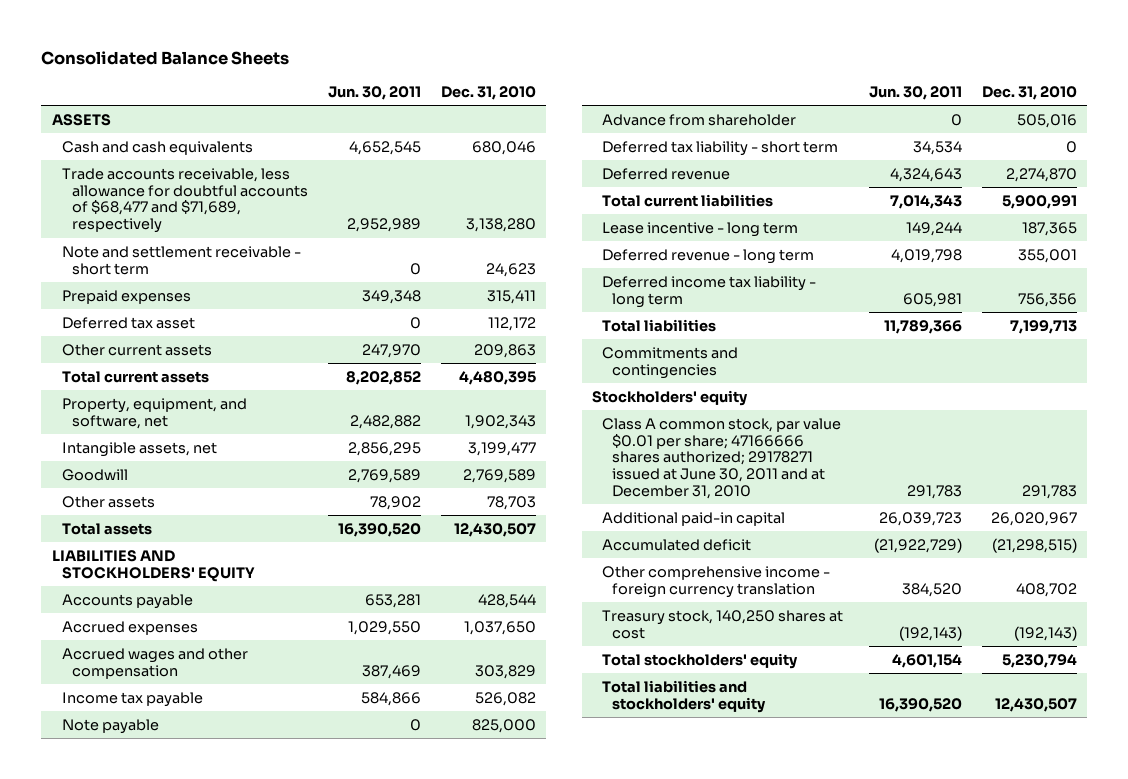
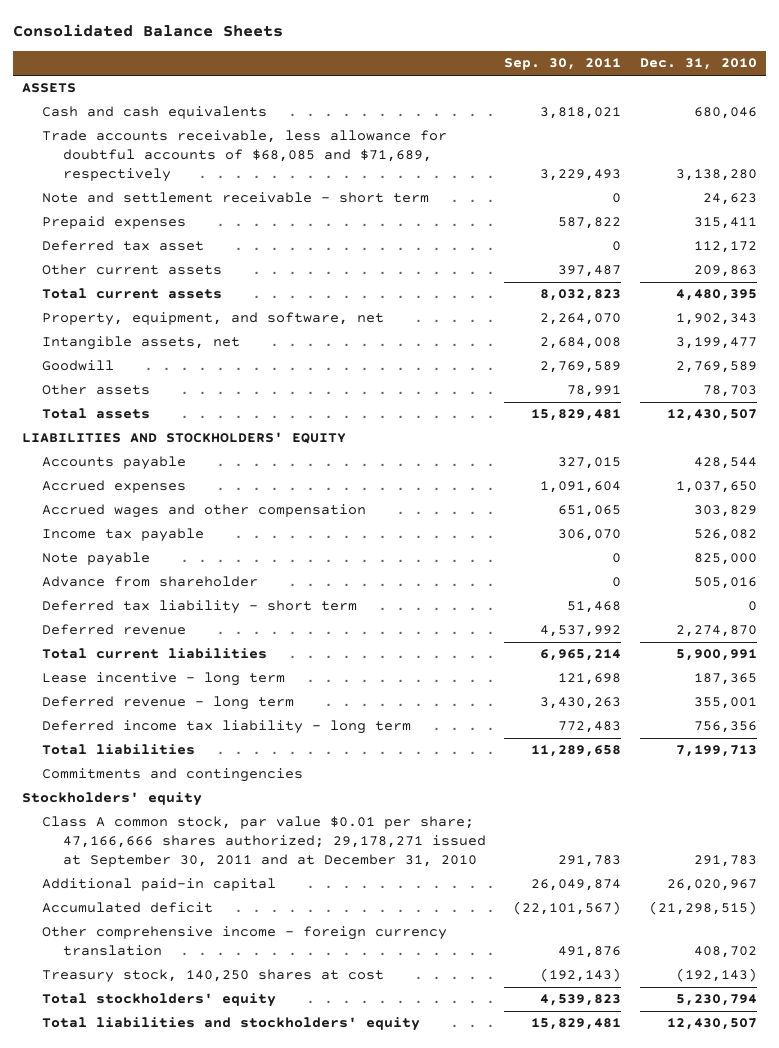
[328,85,422,100] Jun. 30, 2011 -> none
none -> [504,58,622,71] Sep. 30, 2011
[61,167,308,234] Trade accounts receivable, less allowance for doubtful accounts of $68,477 and $71,689, respectively -> [42,130,448,183] Trade accounts receivable, less allowance for doubtful accounts of $68,085 and $71,689, respectively
[602,417,842,499] Class A common stock, par value $0.01 per share; 47166666 shares authorized; 29178271 issued at June 30, 2011 and at December 31, 2010 -> [42,816,486,868] Class A common stock, par value $0.01 per share; 47,166,666 shares authorized; 29,178,271 issued at September 30, 2011 and at December 31, 2010

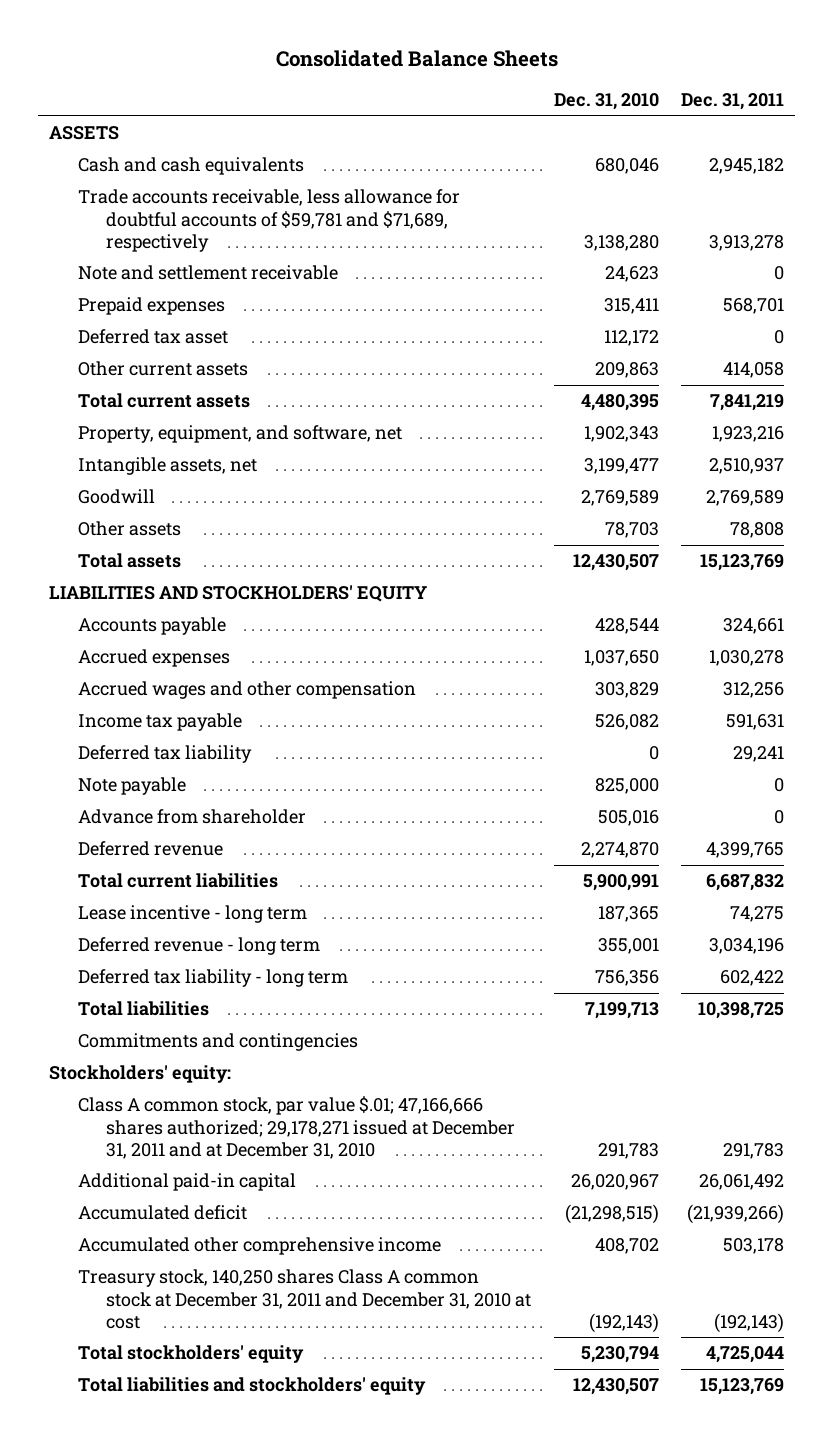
[504,58,622,71] Sep. 30, 2011 -> none
none -> [681,93,785,111] Dec. 31, 2011
[42,130,448,183] Trade accounts receivable, less allowance for doubtful accounts of $68,085 and $71,689, respectively -> [77,189,460,252] Trade accounts receivable, less allowance for doubtful accounts of $59,781 and $71,689, respectively
[42,192,430,204] Note and settlement receivable - short term -> [77,265,338,281] Note and settlement receivable
none -> [77,745,252,764] Deferred tax liability
[42,600,358,615] Deferred tax liability - short term -> none
[42,720,412,735] Deferred income tax liability - long term -> [77,969,348,988] Deferred tax liability - long term
[22,792,203,807] Stockholders' equity -> [49,1065,232,1084] Stockholders' equity:
[42,816,486,868] Class A common stock, par value $0.01 per share; 47,166,666 shares authorized; 29,178,271 issued at September 30, 2011 and at December 31, 2010 -> [77,1096,516,1159] Class A common stock, par value $.01; 47,166,666 shares authorized; 29,178,271 issued at December 31, 2011 and at December 31, 2010
[42,926,448,957] Other comprehensive income - foreign currency translation -> [77,1237,441,1256] Accumulated other comprehensive income
[42,969,385,984] Treasury stock, 140,250 shares at cost -> [77,1269,532,1329] Treasury stock, 140,250 shares Class A common stock at December 31, 2011 and December 31, 2010 at cost

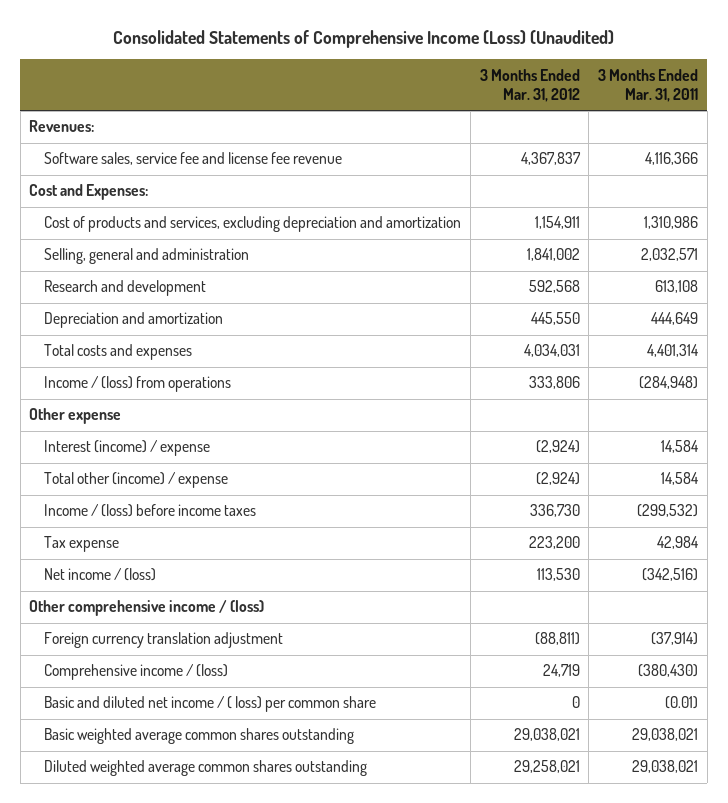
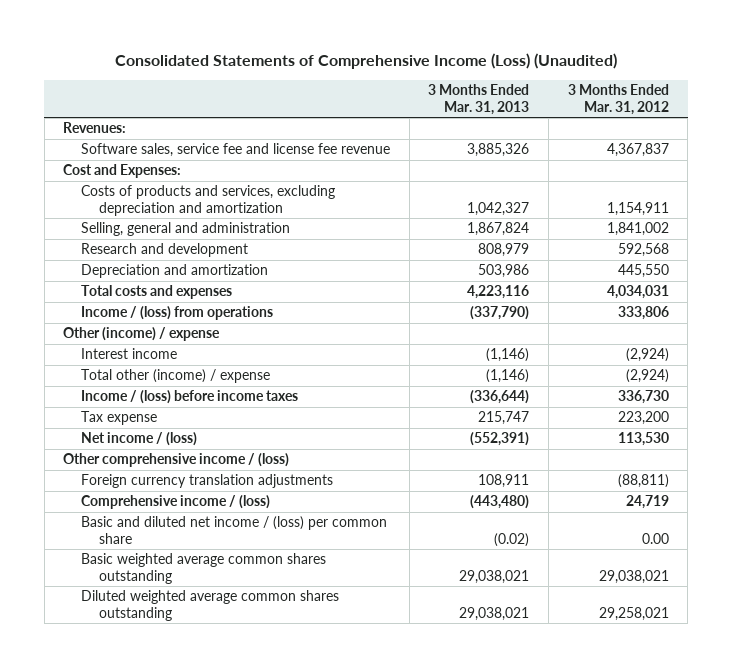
[598,68,699,103] 3 Months Ended Mar. 31, 2011 -> none
none -> [428,84,530,115] 3 Months Ended Mar. 31, 2013
[44,216,462,233] Cost of products and services, excluding depreciation and amortization -> [81,185,336,217] Costs of products and services, excluding depreciation and amortization
[29,408,122,425] Other expense -> [63,327,221,342] Other (income) / expense
[44,440,211,457] Interest (income) / expense -> [81,348,178,360] Interest income
[44,632,284,649] Foreign currency translation adjustment -> [81,474,334,489] Foreign currency translation adjustments
[44,696,377,713] Basic and diluted net income / ( loss) per common share -> [81,516,388,545] Basic and diluted net income / (loss) per common share
[571,696,580,709] 0 -> [641,533,669,545] 0.00

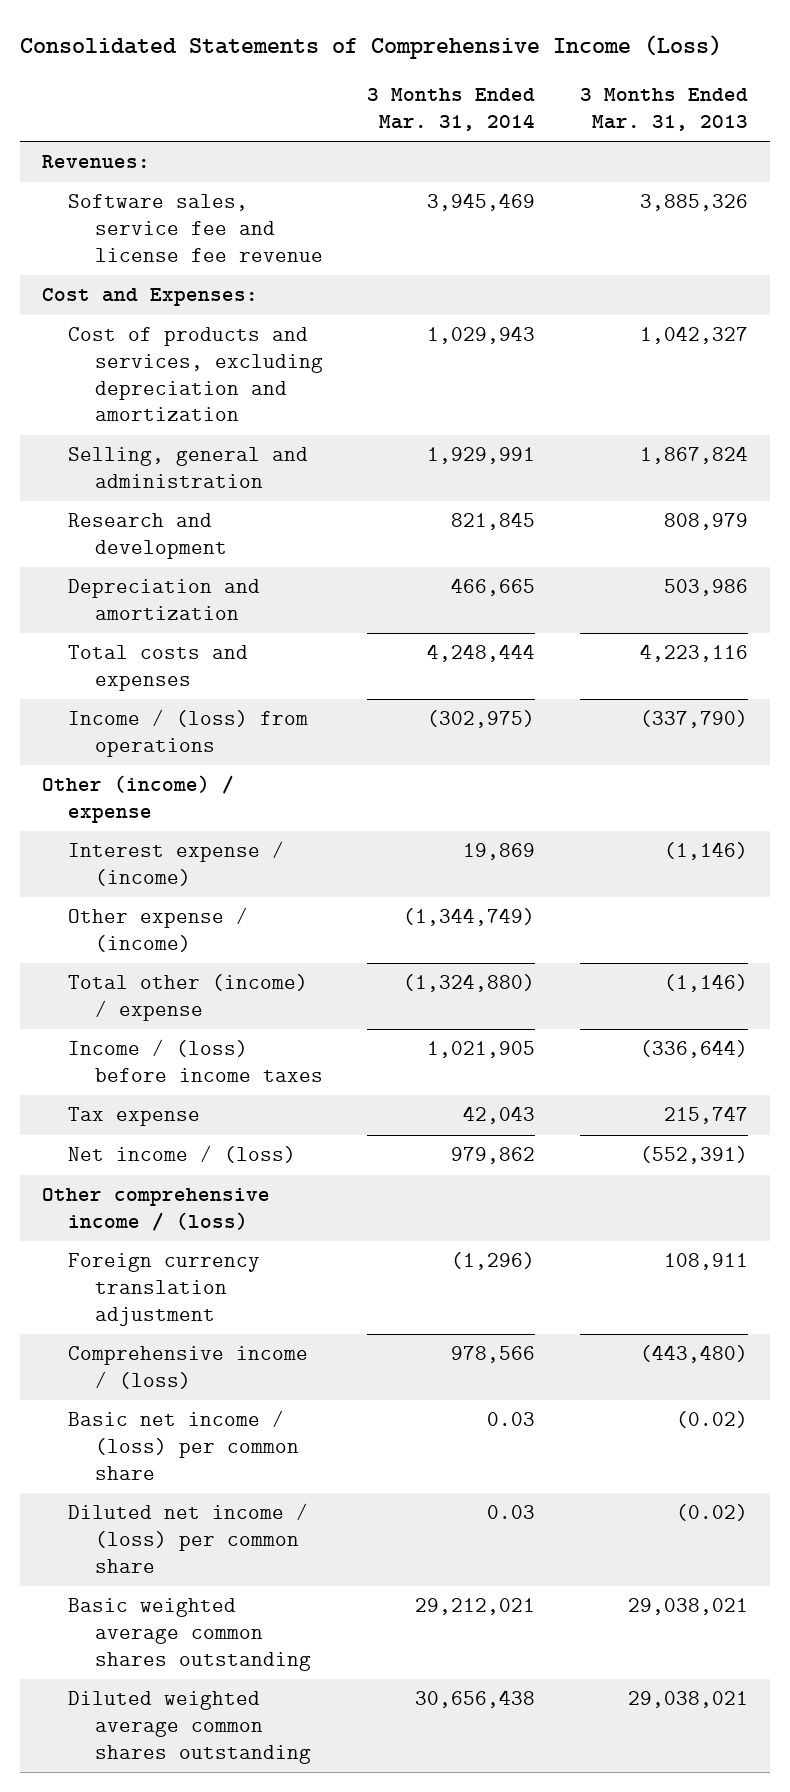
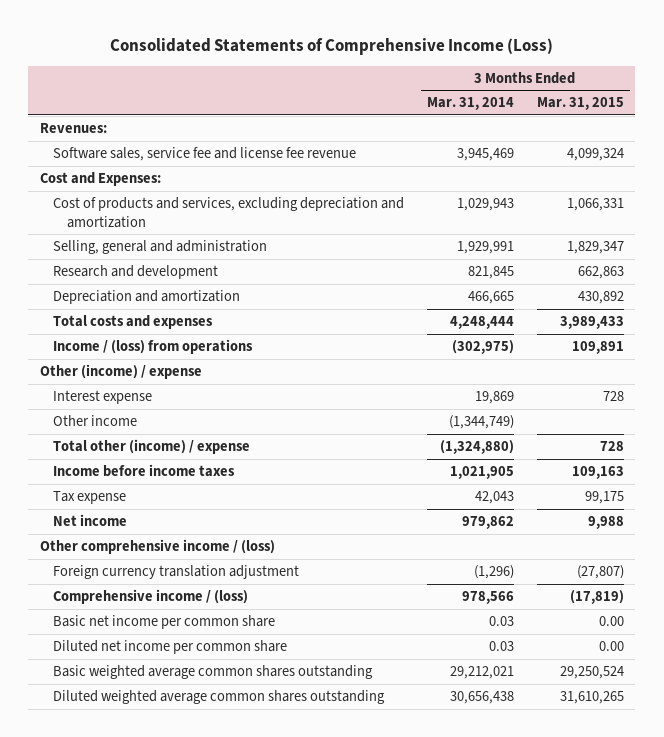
[579,88,748,131] 3 Months Ended Mar. 31, 2013 -> none
none -> [536,97,624,111] Mar. 31, 2015
[68,841,285,887] Interest expense / (income) -> [53,390,153,405] Interest expense
[68,907,249,953] Other expense / (income) -> [53,415,138,427] Other income
[68,1039,323,1083] Income / (loss) before income taxes -> [53,464,236,478] Income before income taxes
[68,1145,297,1164] Net income / (loss) -> [53,514,128,527] Net income
[68,1410,299,1480] Basic net income / (loss) per common share -> [53,615,276,630] Basic net income per common share
[68,1503,309,1573] Diluted net income / (loss) per common share -> [53,640,288,655] Diluted net income per common share

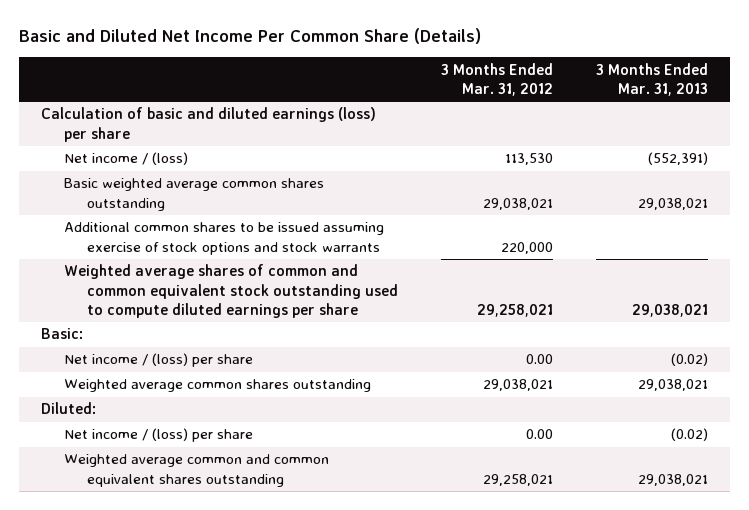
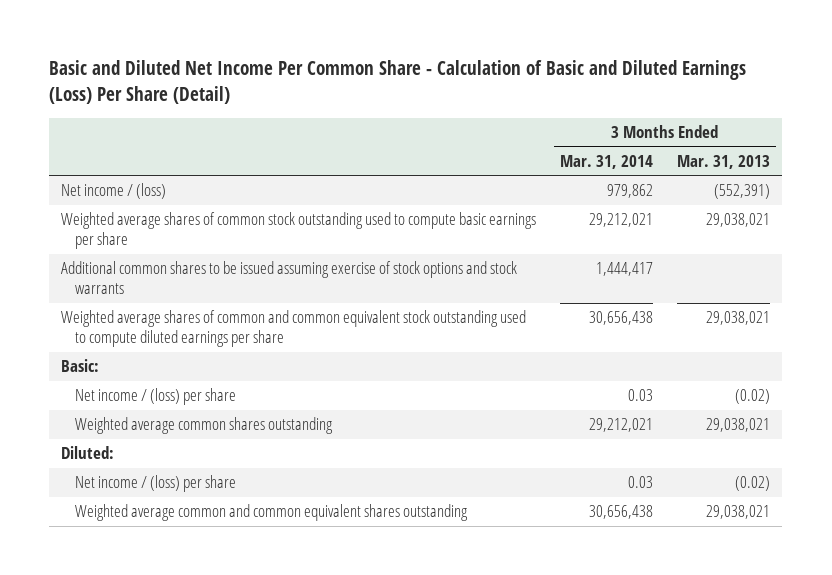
[19,28,482,45] Basic and Diluted Net Income Per Common Share (Details) -> [49,60,747,105] Basic and Diluted Net Income Per Common Share - Calculation of Basic and Diluted Earnings (Loss) Per Share (Detail)
[441,62,554,96] 3 Months Ended Mar. 31, 2012 -> none
none -> [560,154,654,169] Mar. 31, 2014
[40,107,376,142] Calculation of basic and diluted earnings (loss) per share -> none
[63,178,324,211] Basic weighted average common shares outstanding -> [61,212,537,250] Weighted average shares of common stock outstanding used to compute basic earnings per share

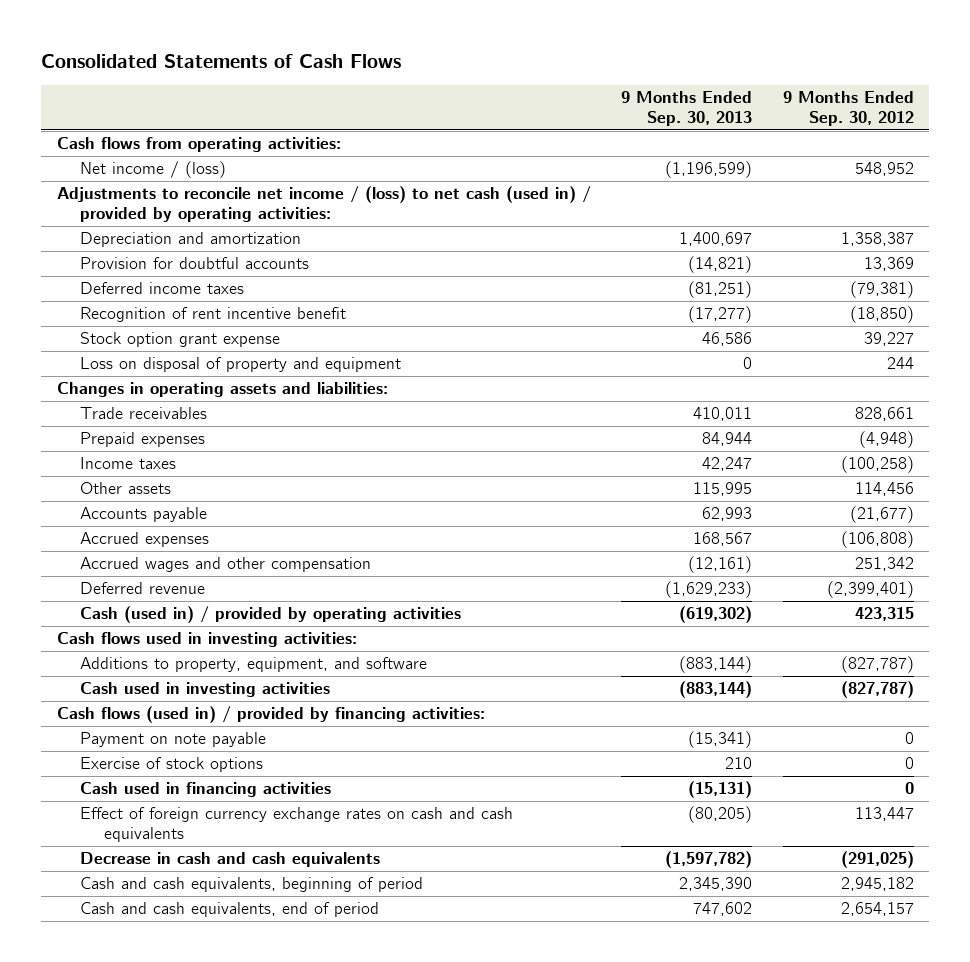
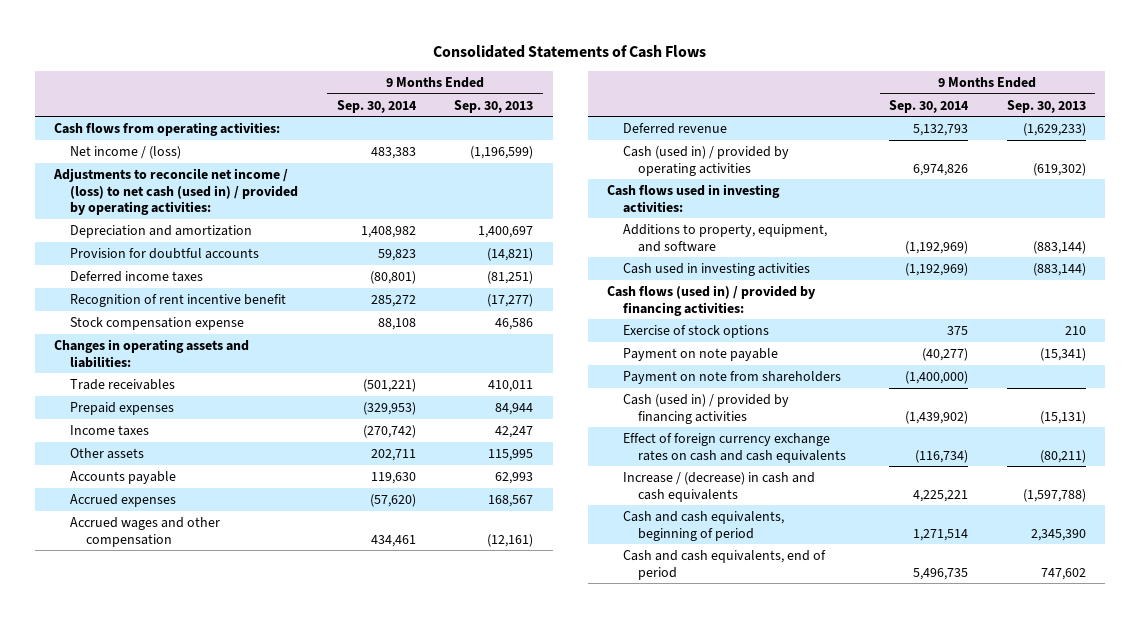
[782,91,914,127] 9 Months Ended Sep. 30, 2012 -> none
none -> [336,99,417,113] Sep. 30, 2014
[80,357,402,373] Loss on disposal of property and equipment -> none
[80,332,281,348] Stock option grant expense -> [70,317,245,331] Stock compensation expense
[80,732,267,748] Payment on note payable -> [622,348,778,362] Payment on note payable
none -> [622,371,841,385] Payment on note from shareholders
[80,782,332,798] Cash used in financing activities -> [622,394,789,424] Cash (used in) / provided by financing activities
[688,806,753,824] (80,205) -> [1039,449,1086,463] (80,211)
[80,852,381,868] Decrease in cash and cash equivalents -> [622,472,815,502] Increase / (decrease) in cash and cash equivalents
[665,851,753,869] (1,597,782) -> [1022,488,1086,502] (1,597,788)

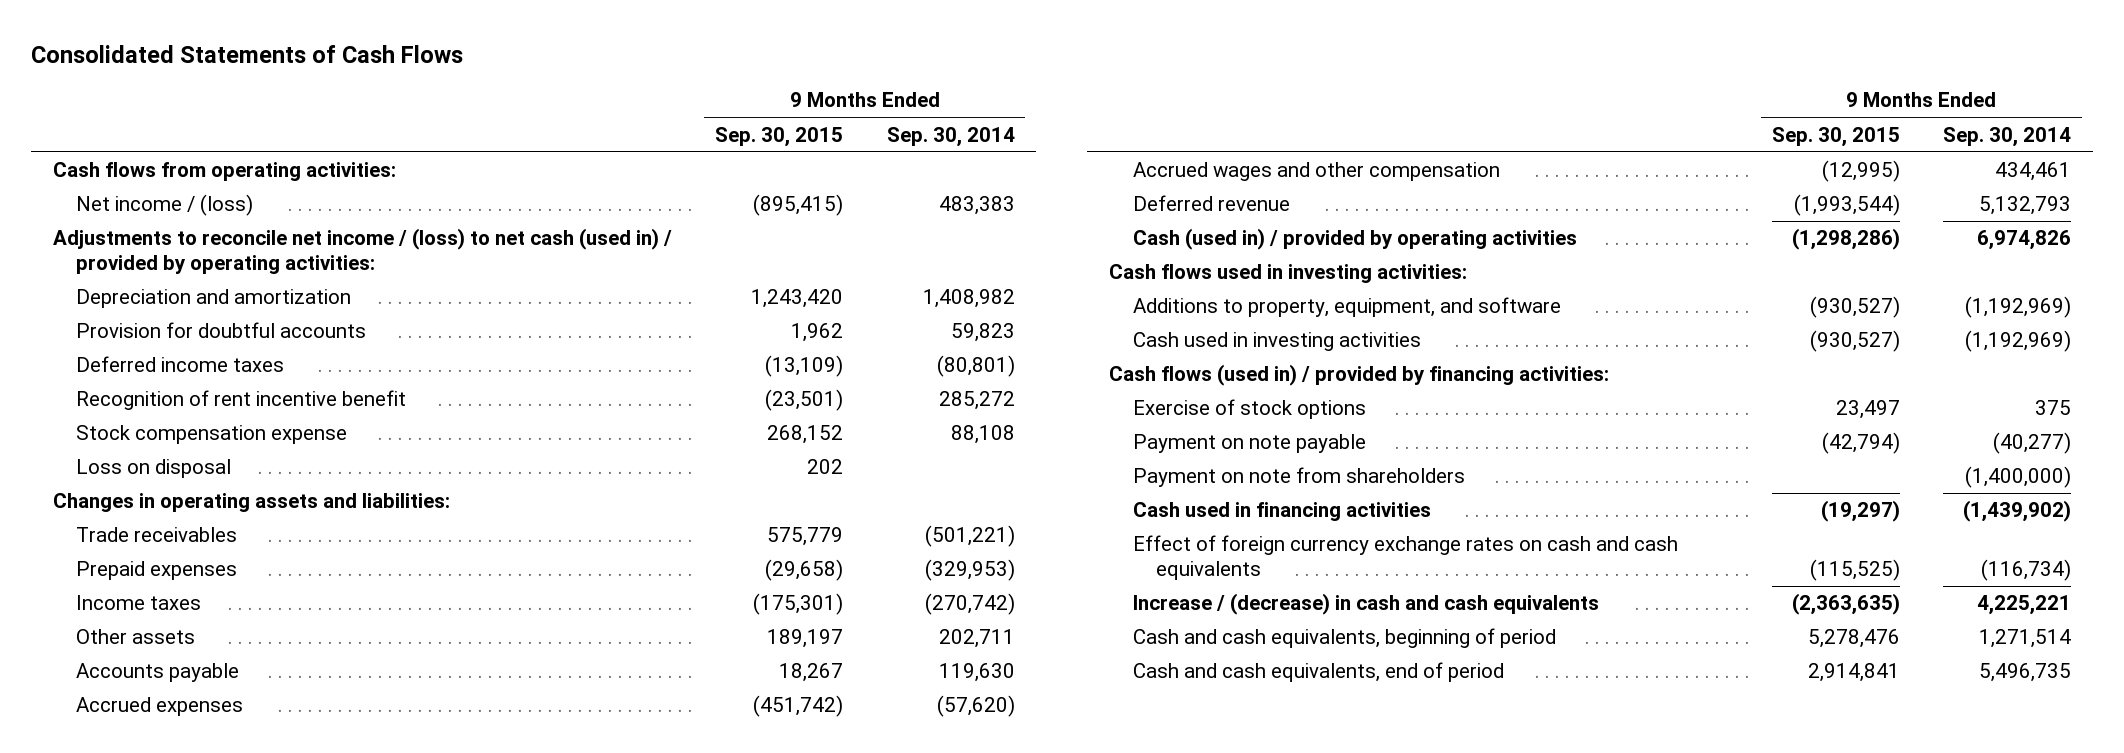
[454,99,534,113] Sep. 30, 2013 -> none
none -> [715,126,844,147] Sep. 30, 2015
none -> [76,459,232,479] Loss on disposal
[622,394,789,424] Cash (used in) / provided by financing activities -> [1132,502,1431,522] Cash used in financing activities

